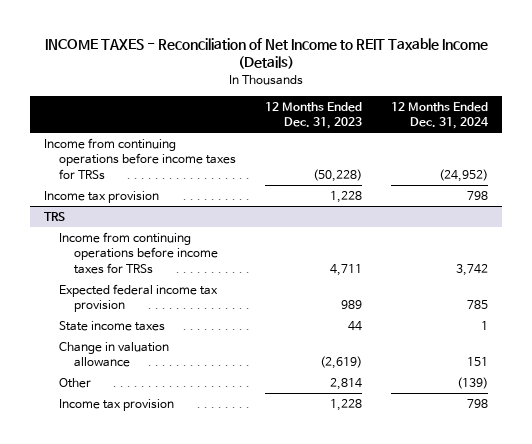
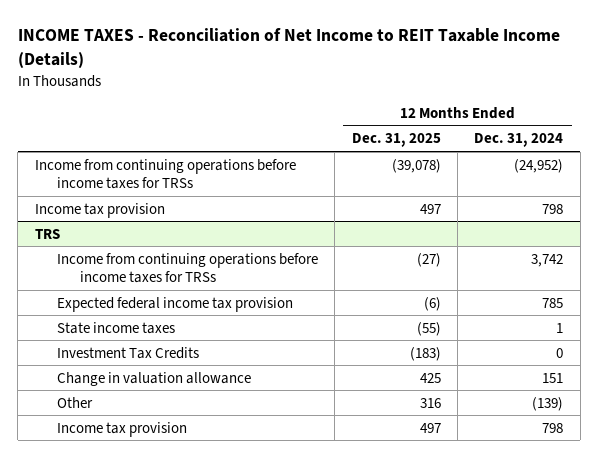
[264,101,362,130] 12 Months Ended Dec. 31, 2023 -> none
none -> [351,133,441,148] Dec. 31, 2025
none -> [57,346,200,359] Investment Tax Credits

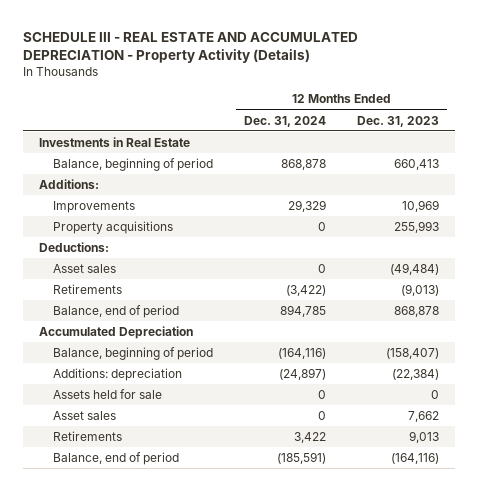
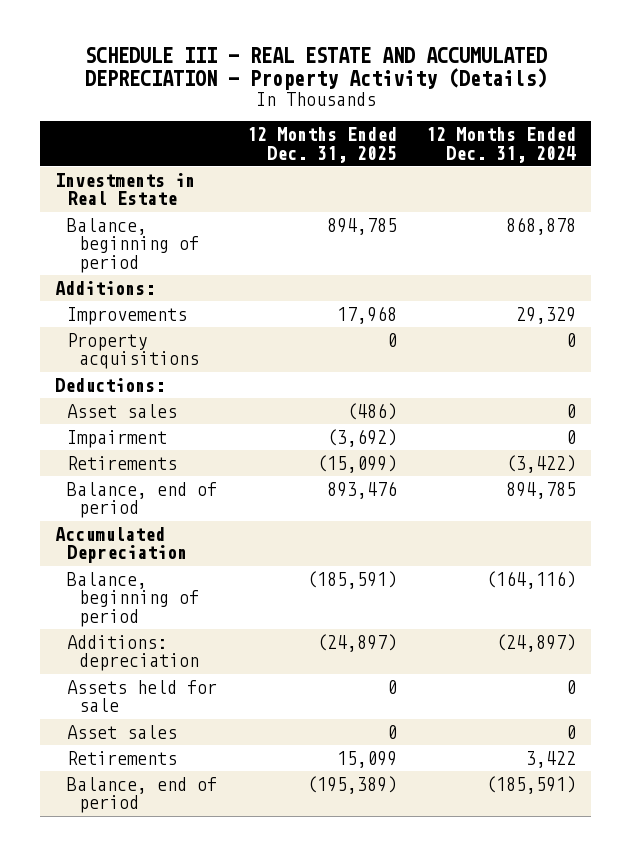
[357,115,440,127] Dec. 31, 2023 -> none
none -> [246,127,397,163] 12 Months Ended Dec. 31, 2025
none -> [67,429,168,448] Impairment

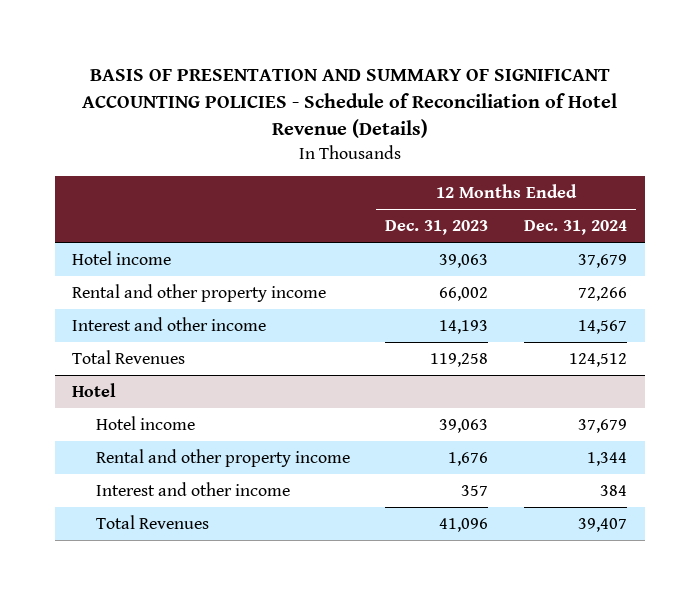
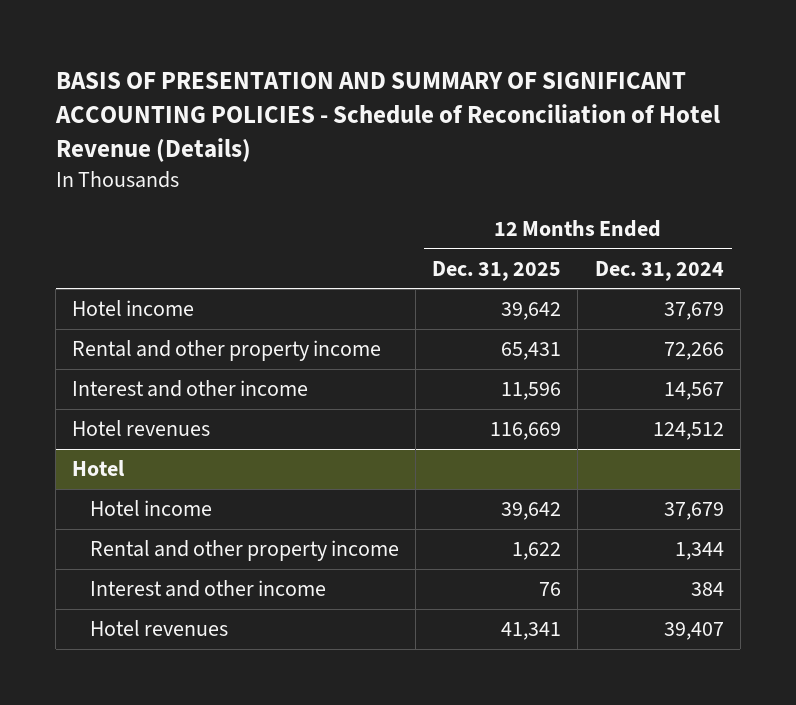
[385,220,489,236] Dec. 31, 2023 -> none
none -> [432,260,562,281] Dec. 31, 2025
[72,349,186,364] Total Revenues -> [72,420,211,437] Hotel revenues
[95,514,209,529] Total Revenues -> [89,620,228,637] Hotel revenues

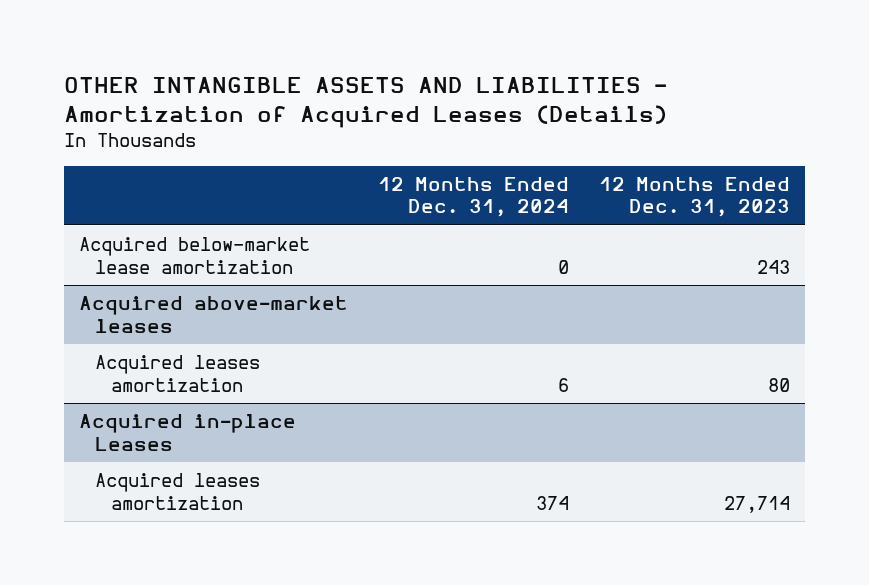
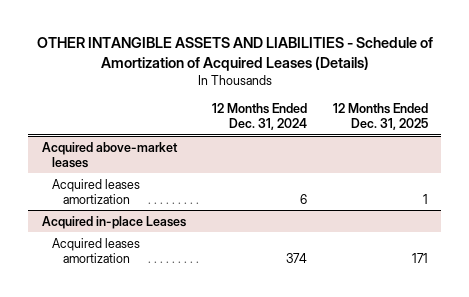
[64,77,668,128] OTHER INTANGIBLE ASSETS AND LIABILITIES - Amortization of Acquired Leases (Details) -> [36,37,433,71] OTHER INTANGIBLE ASSETS AND LIABILITIES - Schedule of Amortization of Acquired Leases (Details)
[599,176,791,218] 12 Months Ended Dec. 31, 2023 -> none
none -> [332,103,428,131] 12 Months Ended Dec. 31, 2025
[79,237,311,274] Acquired below-market lease amortization -> none

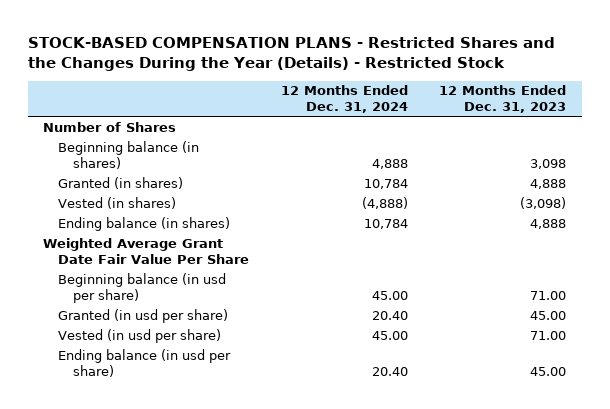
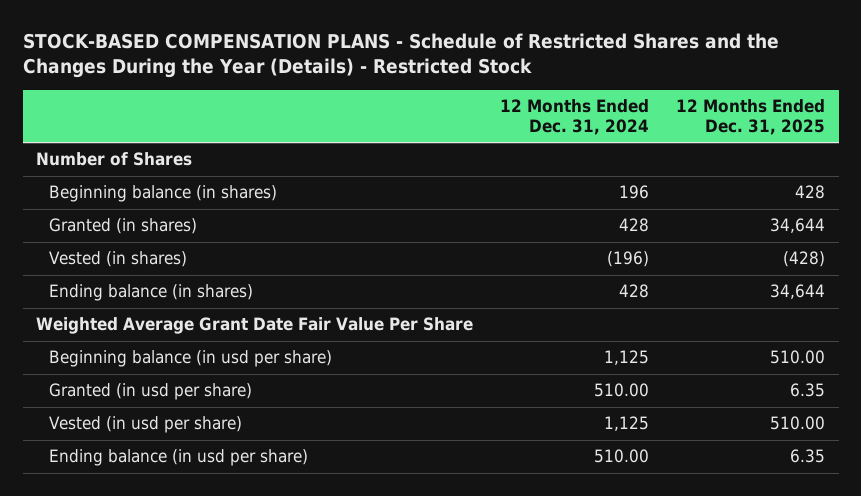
[27,36,555,71] STOCK-BASED COMPENSATION PLANS - Restricted Shares and the Changes During the Year (Details) - Restricted Stock -> [22,32,779,79] STOCK-BASED COMPENSATION PLANS - Schedule of Restricted Shares and the Changes During the Year (Details) - Restricted Stock
[439,85,567,114] 12 Months Ended Dec. 31, 2023 -> none
none -> [676,98,826,135] 12 Months Ended Dec. 31, 2025
[371,158,408,169] 4,888 -> [619,185,650,200] 196
[363,178,408,189] 10,784 -> [619,218,650,233] 428
[361,196,408,209] (4,888) -> [607,251,650,268] (196)
[363,218,408,229] 10,784 -> [619,284,650,299] 428
[371,290,408,300] 45.00 -> [604,350,650,366] 1,125
[371,310,408,320] 20.40 -> [594,383,650,398] 510.00
[371,330,408,340] 45.00 -> [604,416,650,432] 1,125
[371,366,408,376] 20.40 -> [594,449,650,464] 510.00

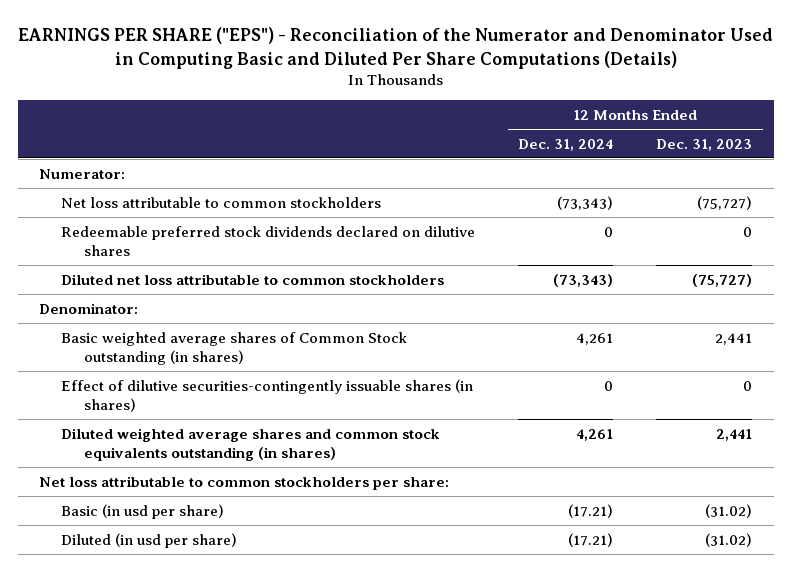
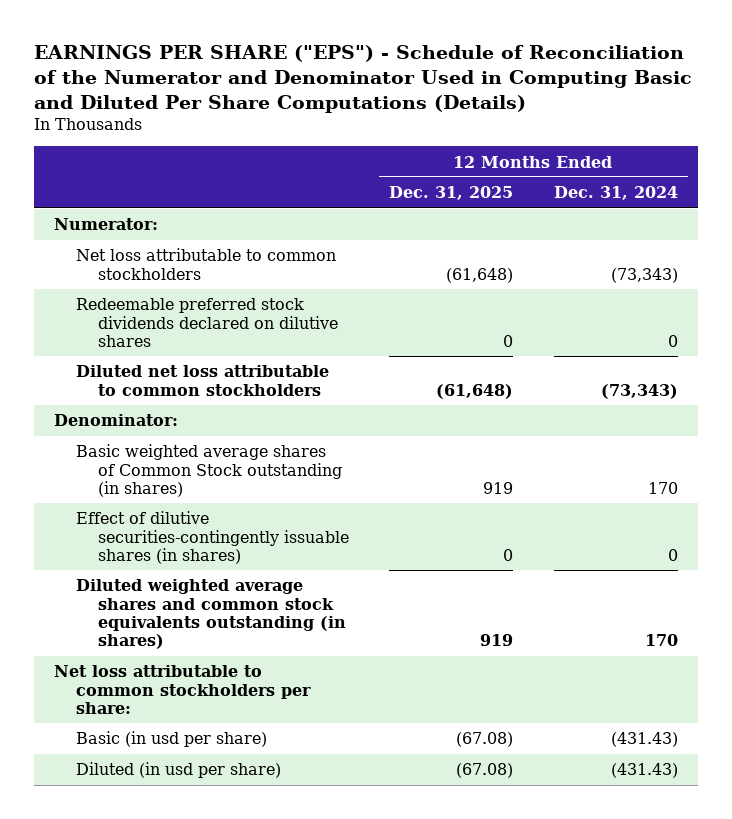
[17,27,773,69] EARNINGS PER SHARE ("EPS") - Reconciliation of the Numerator and Denominator Used in Computing Basic and Diluted Per Share Computations (Details) -> [33,44,692,113] EARNINGS PER SHARE ("EPS") - Schedule of Reconciliation of the Numerator and Denominator Used in Computing Basic and Diluted Per Share Computations (Details)
[656,138,753,151] Dec. 31, 2023 -> none
none -> [389,186,514,201] Dec. 31, 2025
[576,332,614,345] 4,261 -> [647,482,678,495] 170
[576,428,614,441] 4,261 -> [644,634,678,647] 170
[568,503,614,518] (17.21) -> [610,732,678,748] (431.43)
[568,532,614,547] (17.21) -> [610,763,678,779] (431.43)

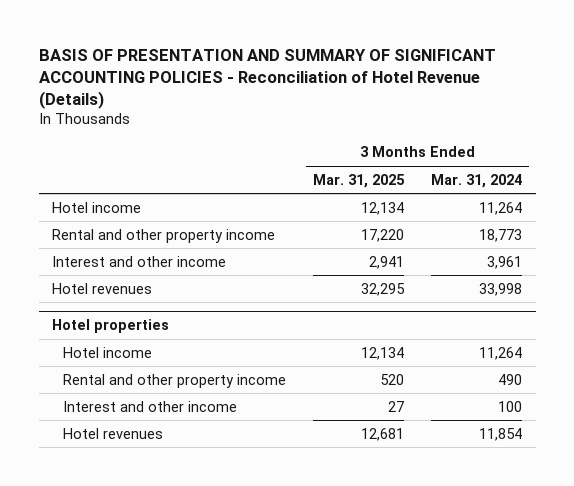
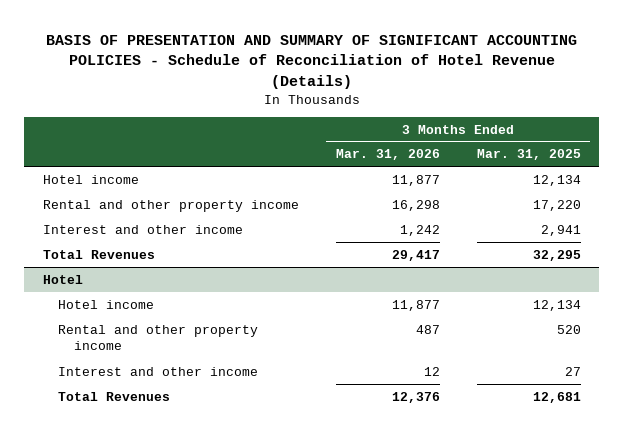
[38,48,496,110] BASIS OF PRESENTATION AND SUMMARY OF SIGNIFICANT ACCOUNTING POLICIES - Reconciliation of Hotel Revenue (Details) -> [45,34,577,89] BASIS OF PRESENTATION AND SUMMARY OF SIGNIFICANT ACCOUNTING POLICIES - Schedule of Reconciliation of Hotel Revenue (Details)
[431,173,523,188] Mar. 31, 2024 -> none
none -> [335,149,440,161] Mar. 31, 2026
[52,282,153,294] Hotel revenues -> [42,249,155,259] Total Revenues
[52,318,170,333] Hotel properties -> [42,274,83,284] Hotel
[63,427,164,439] Hotel revenues -> [58,391,171,401] Total Revenues

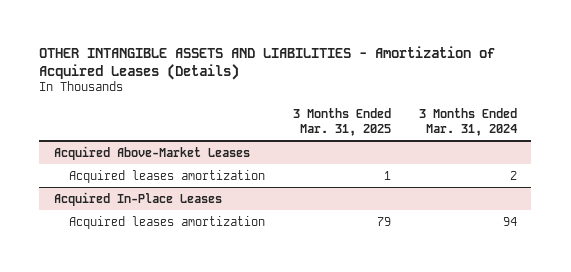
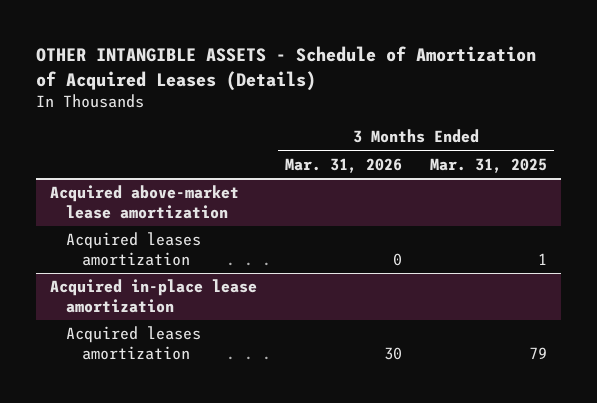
[39,45,496,80] OTHER INTANGIBLE ASSETS AND LIABILITIES - Amortization of Acquired Leases (Details) -> [36,46,537,91] OTHER INTANGIBLE ASSETS - Schedule of Amortization of Acquired Leases (Details)
[419,108,518,137] 3 Months Ended Mar. 31, 2024 -> none
none -> [285,158,403,174] Mar. 31, 2026
[53,145,250,160] Acquired Above-Market Leases -> [50,185,240,219] Acquired above-market lease amortization
[53,191,222,206] Acquired In-Place Leases -> [50,279,258,313] Acquired in-place lease amortization

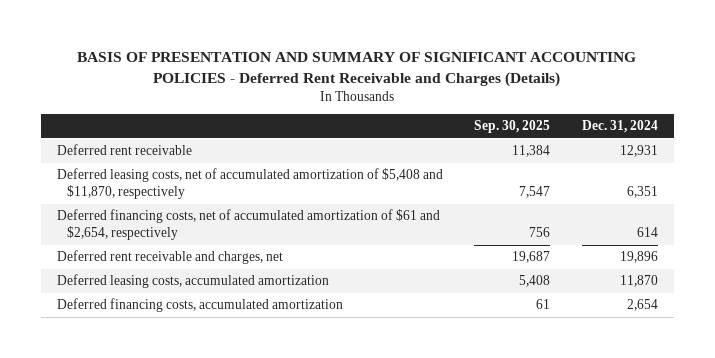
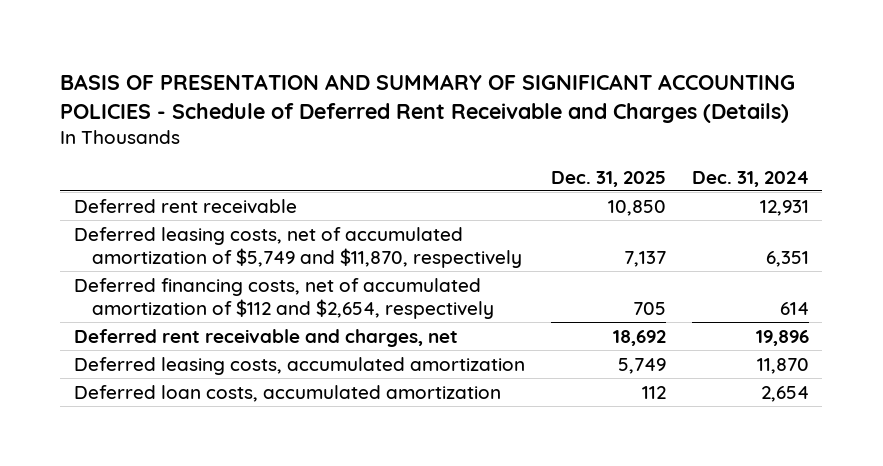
[77,52,637,87] BASIS OF PRESENTATION AND SUMMARY OF SIGNIFICANT ACCOUNTING POLICIES - Deferred Rent Receivable and Charges (Details) -> [60,73,796,123] BASIS OF PRESENTATION AND SUMMARY OF SIGNIFICANT ACCOUNTING POLICIES - Schedule of Deferred Rent Receivable and Charges (Details)
[474,120,551,134] Sep. 30, 2025 -> none
none -> [550,170,666,187] Dec. 31, 2025
[57,168,444,199] Deferred leasing costs, net of accumulated amortization of $5,408 and $11,870, respectively -> [73,226,522,268] Deferred leasing costs, net of accumulated amortization of $5,749 and $11,870, respectively
[57,209,441,240] Deferred financing costs, net of accumulated amortization of $61 and $2,654, respectively -> [73,277,494,319] Deferred financing costs, net of accumulated amortization of $112 and $2,654, respectively
[57,298,344,313] Deferred financing costs, accumulated amortization -> [73,384,501,402] Deferred loan costs, accumulated amortization

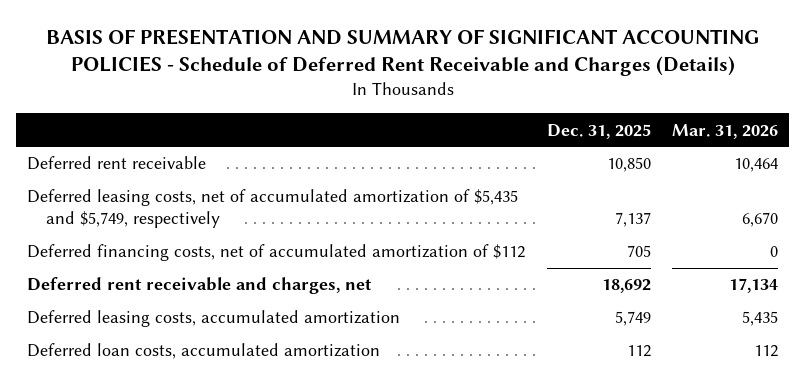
[692,170,810,187] Dec. 31, 2024 -> none
none -> [672,123,779,139] Mar. 31, 2026
[73,226,522,268] Deferred leasing costs, net of accumulated amortization of $5,749 and $11,870, respectively -> [26,189,518,228] Deferred leasing costs, net of accumulated amortization of $5,435 and $5,749, respectively
[73,277,494,319] Deferred financing costs, net of accumulated amortization of $112 and $2,654, respectively -> [26,244,525,262] Deferred financing costs, net of accumulated amortization of $112

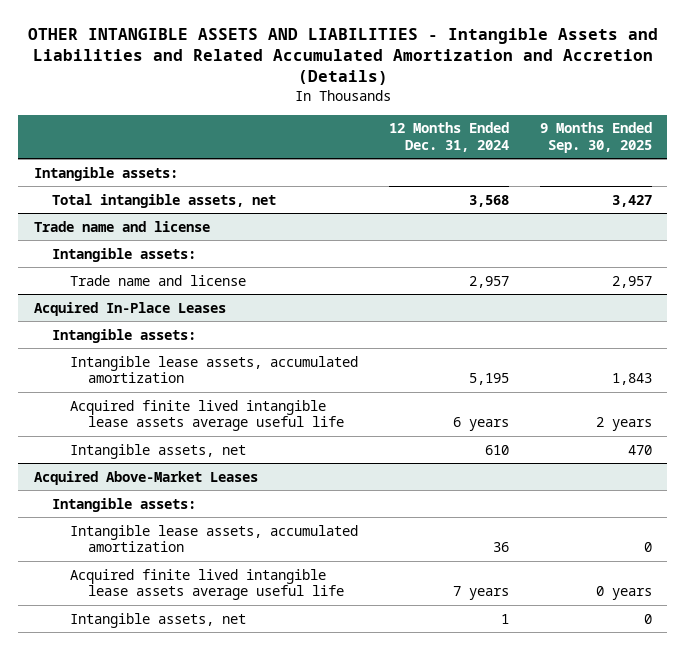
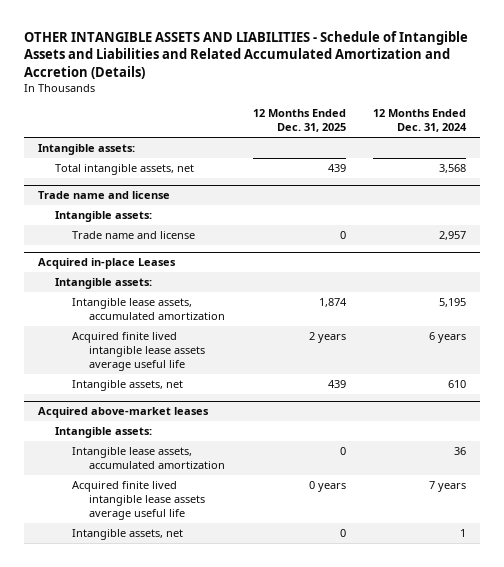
[27,27,658,86] OTHER INTANGIBLE ASSETS AND LIABILITIES - Intangible Assets and Liabilities and Related Accumulated Amortization and Accretion (Details) -> [24,30,469,79] OTHER INTANGIBLE ASSETS AND LIABILITIES - Schedule of Intangible Assets and Liabilities and Related Accumulated Amortization and Accretion (Details)
[539,122,652,153] 9 Months Ended Sep. 30, 2025 -> none
none -> [252,109,346,133] 12 Months Ended Dec. 31, 2025
[33,301,226,316] Acquired In-Place Leases -> [38,258,177,270] Acquired in-place Leases
[33,470,258,485] Acquired Above-Market Leases -> [38,407,210,419] Acquired above-market leases

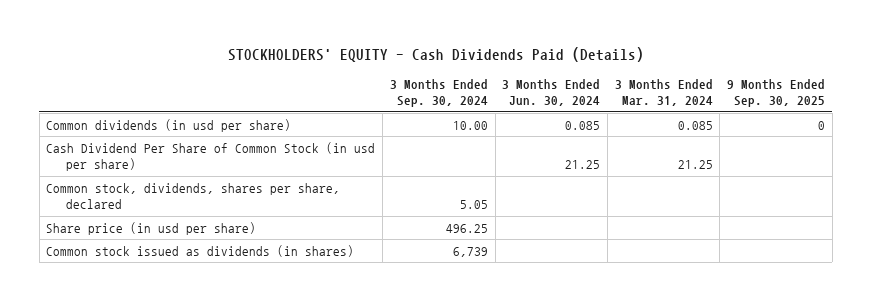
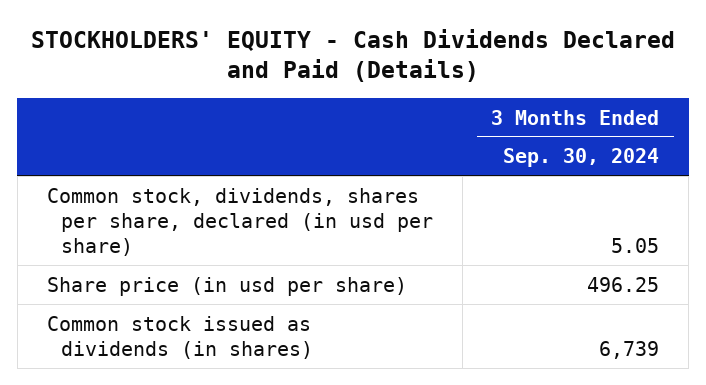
[227,47,644,63] STOCKHOLDERS' EQUITY - Cash Dividends Paid (Details) -> [30,28,675,83] STOCKHOLDERS' EQUITY - Cash Dividends Declared and Paid (Details)
[502,78,601,107] 3 Months Ended Jun. 30, 2024 -> none
[614,78,713,107] 3 Months Ended Mar. 31, 2024 -> none
[727,78,826,108] 9 Months Ended Sep. 30, 2025 -> none
[46,118,292,132] Common dividends (in usd per share) -> none
[46,141,376,172] Cash Dividend Per Share of Common Stock (in usd per share) -> none
[46,182,341,210] Common stock, dividends, shares per share, declared -> [46,187,433,256] Common stock, dividends, shares per share, declared (in usd per share)

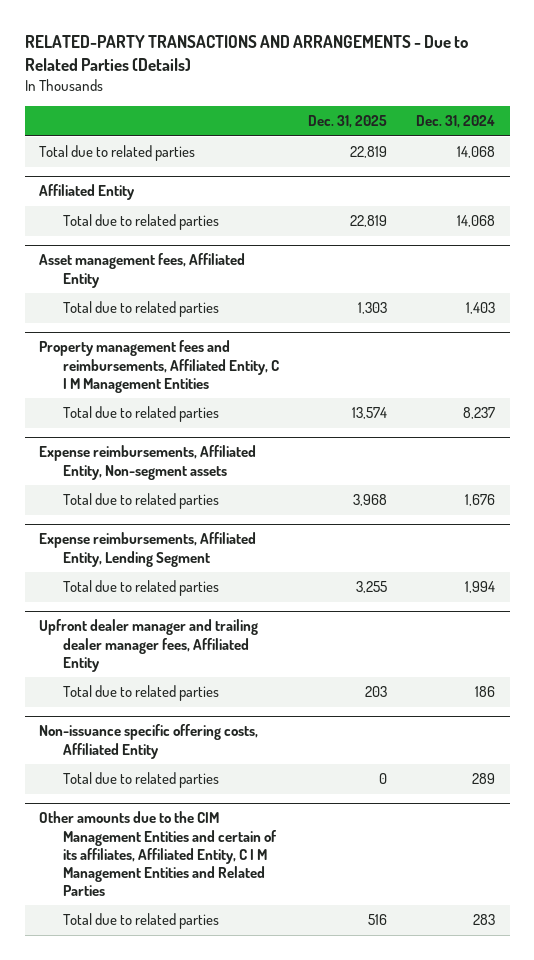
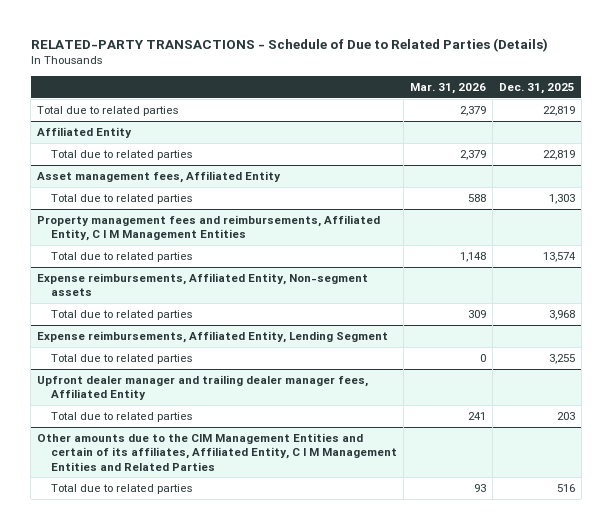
[24,34,468,71] RELATED-PARTY TRANSACTIONS AND ARRANGEMENTS - Due to Related Parties (Details) -> [30,37,548,52] RELATED-PARTY TRANSACTIONS - Schedule of Due to Related Parties (Details)
[416,115,496,129] Dec. 31, 2024 -> none
none -> [410,82,487,94] Mar. 31, 2026
[39,724,259,759] Non-issuance specific offering costs, Affiliated Entity -> none
[62,772,219,789] Total due to related parties -> none

